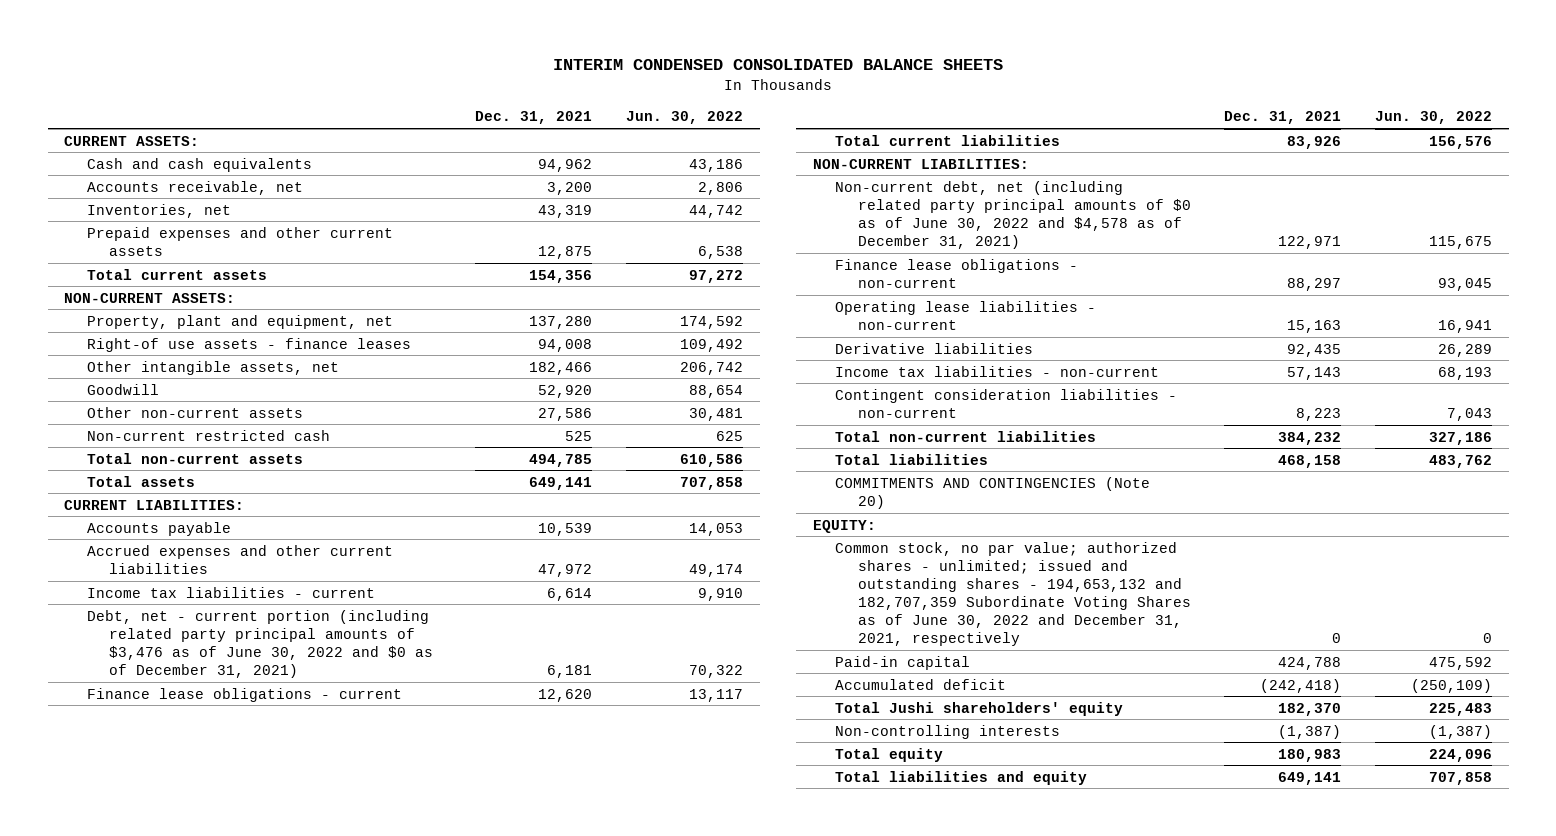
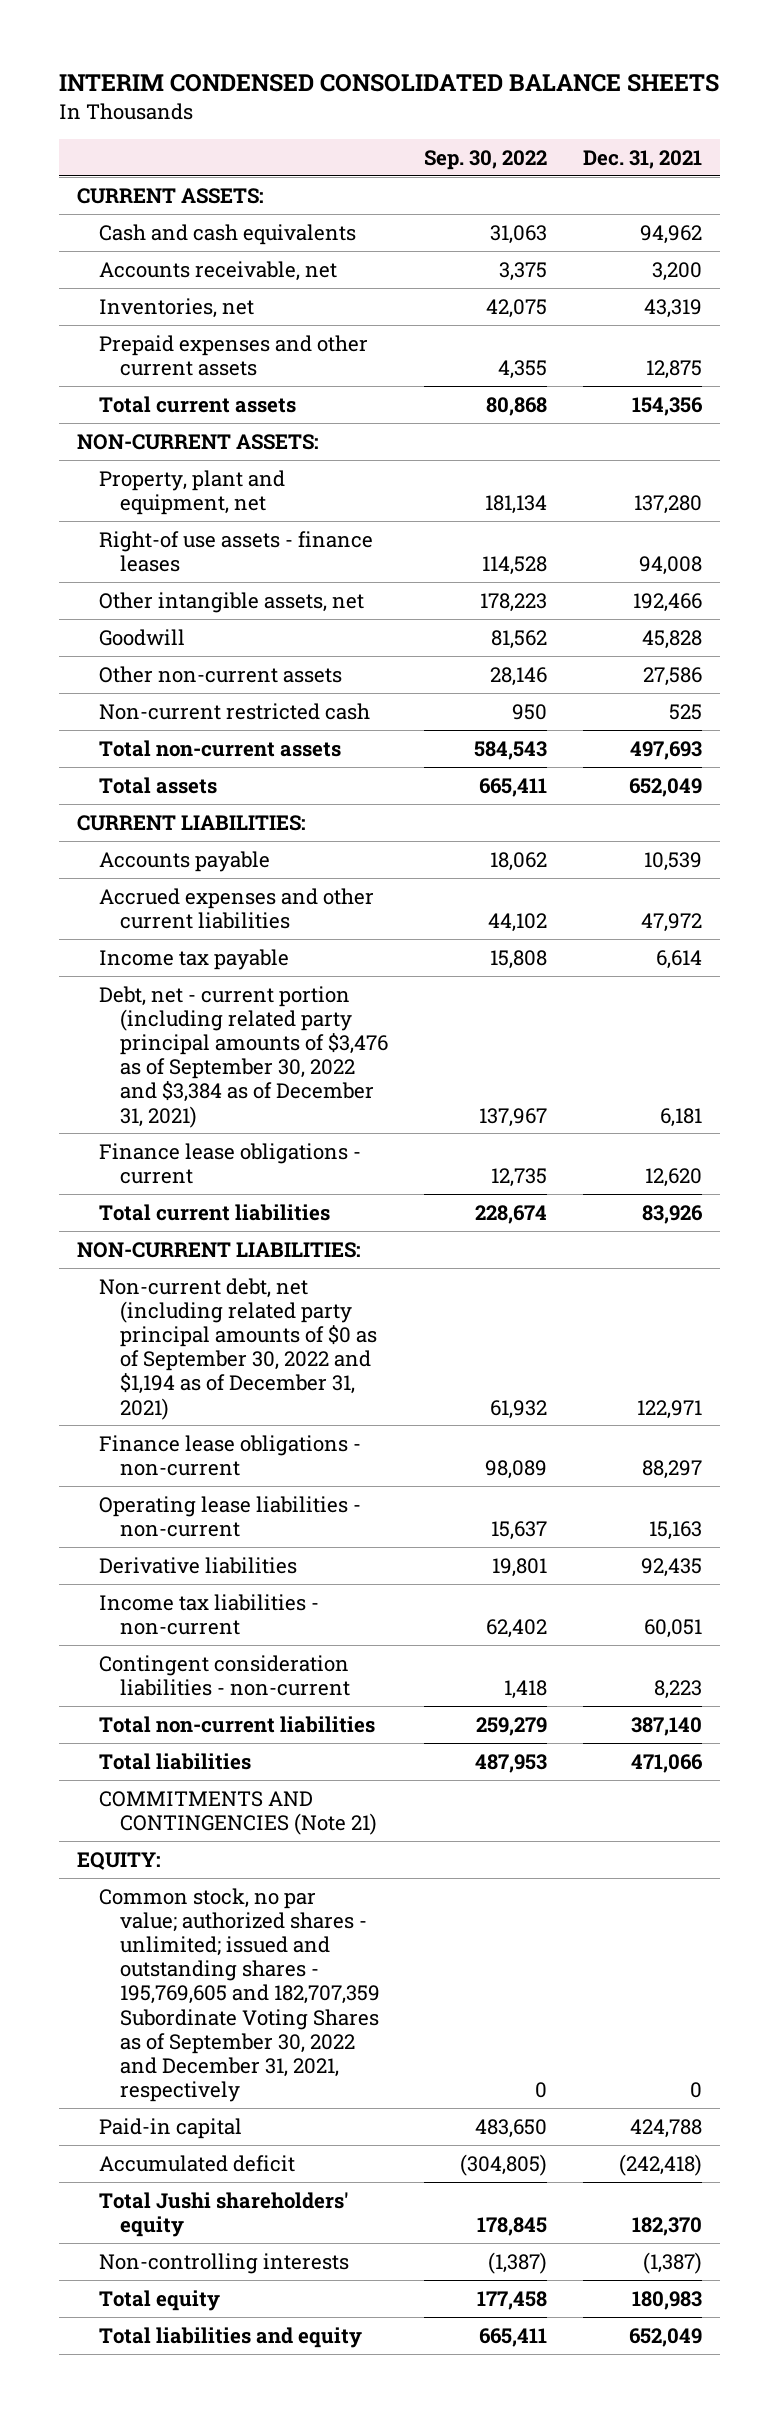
[625,111,743,125] Jun. 30, 2022 -> none
none -> [424,149,548,170] Sep. 30, 2022
[529,361,593,375] 182,466 -> [633,592,703,612] 192,466
[538,384,593,398] 52,920 -> [642,629,703,649] 45,828
[529,453,593,467] 494,785 -> [630,740,703,760] 497,693
[529,476,593,490] 649,141 -> [629,777,703,797] 652,049
[86,586,375,598] Income tax liabilities - current -> [98,948,289,970] Income tax payable
[86,609,433,679] Debt, net - current portion (including related party principal amounts of $3,476 as of June 30, 2022 and $0 as of December 31, 2021) -> [98,985,389,1128] Debt, net - current portion (including related party principal amounts of $3,476 as of September 30, 2022 and $3,384 as of December 31, 2021)
[835,180,1191,250] Non-current debt, net (including related party principal amounts of $0 as of June 30, 2022 and $4,578 as of December 31, 2021) -> [98,1277,378,1420] Non-current debt, net (including related party principal amounts of $0 as of September 30, 2022 and $1,194 as of December 31, 2021)
[1287,366,1342,380] 57,143 -> [644,1618,703,1638] 60,051
[1278,431,1342,445] 384,232 -> [631,1716,703,1736] 387,140
[1278,454,1342,468] 468,158 -> [631,1753,704,1773] 471,066
[835,476,1151,509] COMMITMENTS AND CONTINGENCIES (Note 20) -> [98,1790,378,1835] COMMITMENTS AND CONTINGENCIES (Note 21)
[835,541,1191,647] Common stock, no par value; authorized shares - unlimited; issued and outstanding shares - 194,653,132 and 182,707,359 Subordinate Voting Shares as of June 30, 2022 and December 31, 2021, respectively -> [98,1887,381,2103] Common stock, no par value; authorized shares - unlimited; issued and outstanding shares - 195,769,605 and 182,707,359 Subordinate Voting Shares as of September 30, 2022 and December 31, 2021, respectively
[1278,771,1342,785] 649,141 -> [629,2327,703,2347] 652,049

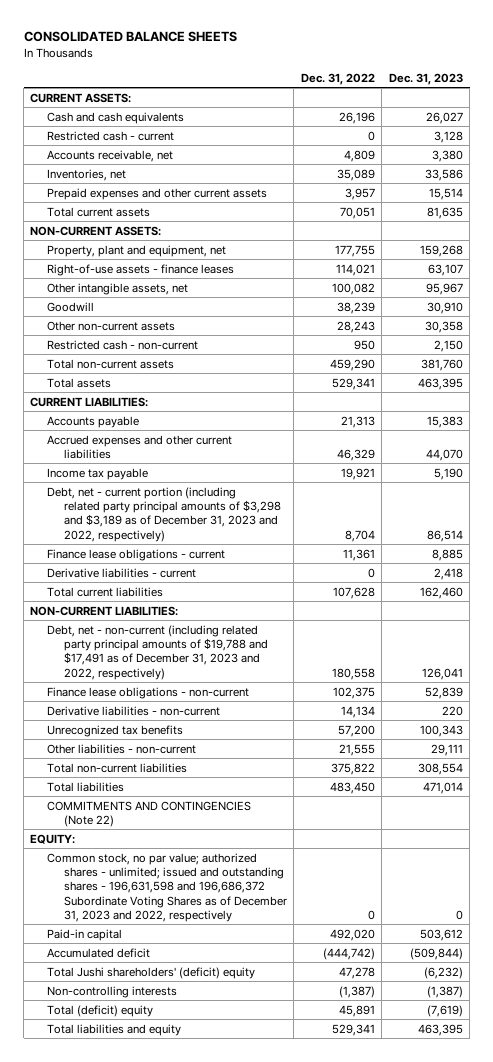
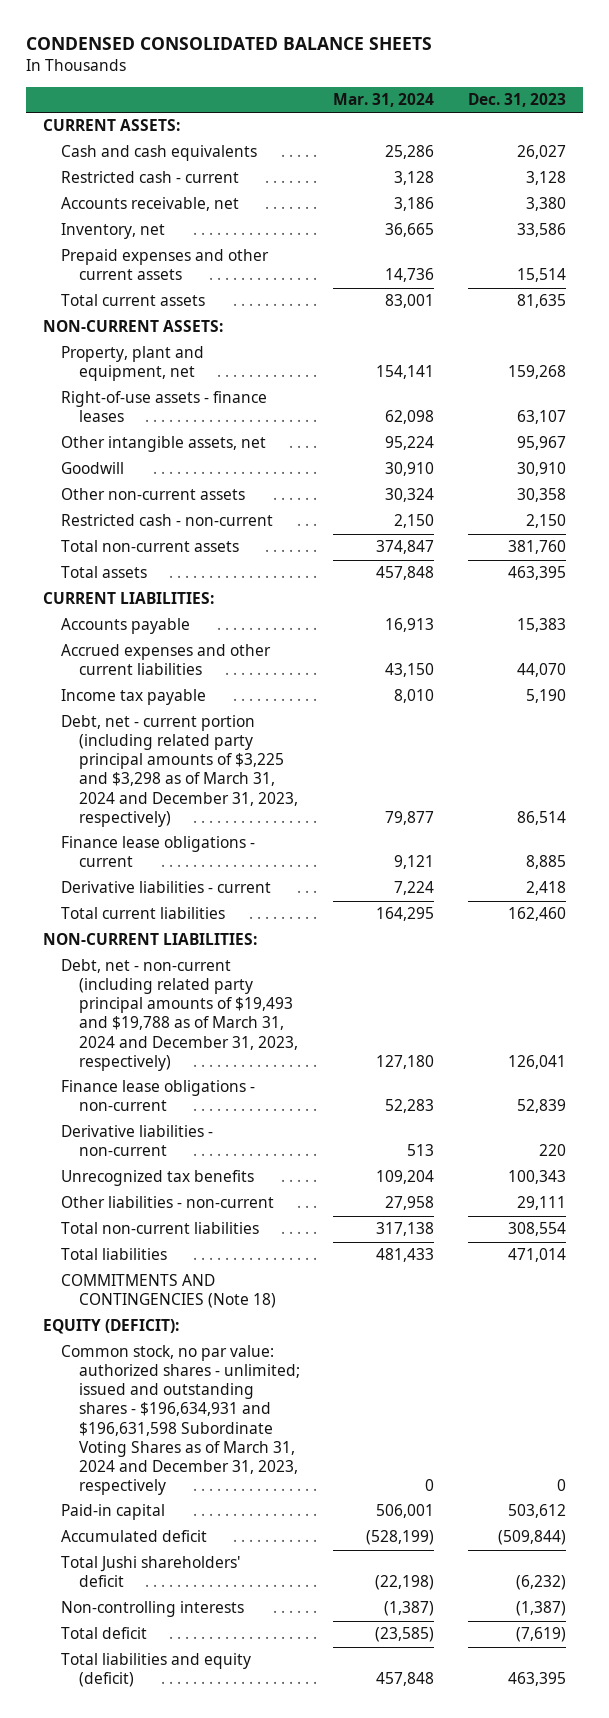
[23,31,237,43] CONSOLIDATED BALANCE SHEETS -> [26,37,433,51] CONDENSED CONSOLIDATED BALANCE SHEETS
[300,72,375,85] Dec. 31, 2022 -> none
none -> [333,93,435,108] Mar. 31, 2024
[47,168,127,181] Inventories, net -> [61,223,166,240] Inventory, net
[47,486,281,542] Debt, net - current portion (including related party principal amounts of $3,298 and $3,189 as of December 31, 2023 and 2022, respectively) -> [61,715,298,827] Debt, net - current portion (including related party principal amounts of $3,225 and $3,298 as of March 31, 2024 and December 31, 2023, respectively)
[47,624,268,680] Debt, net - non-current (including related party principal amounts of $19,788 and $17,491 as of December 31, 2023 and 2022, respectively) -> [61,959,298,1071] Debt, net - non-current (including related party principal amounts of $19,493 and $19,788 as of March 31, 2024 and December 31, 2023, respectively)
[47,800,252,827] COMMITMENTS AND CONTINGENCIES (Note 22) -> [61,1274,276,1309] COMMITMENTS AND CONTINGENCIES (Note 18)
[30,833,76,844] EQUITY: -> [43,1319,180,1335] EQUITY (DEFICIT):
[47,852,287,922] Common stock, no par value; authorized shares - unlimited; issued and outstanding shares - 196,631,598 and 196,686,372 Subordinate Voting Shares as of December 31, 2023 and 2022, respectively -> [61,1345,300,1495] Common stock, no par value: authorized shares - unlimited; issued and outstanding shares - $196,634,931 and $196,631,598 Subordinate Voting Shares as of March 31, 2024 and December 31, 2023, respectively
[47,966,256,979] Total Jushi shareholders' (deficit) equity -> [61,1556,241,1588] Total Jushi shareholders' deficit
[47,1004,154,1017] Total (deficit) equity -> [61,1627,148,1640] Total deficit
[47,1023,182,1036] Total liabilities and equity -> [61,1653,252,1688] Total liabilities and equity (deficit)

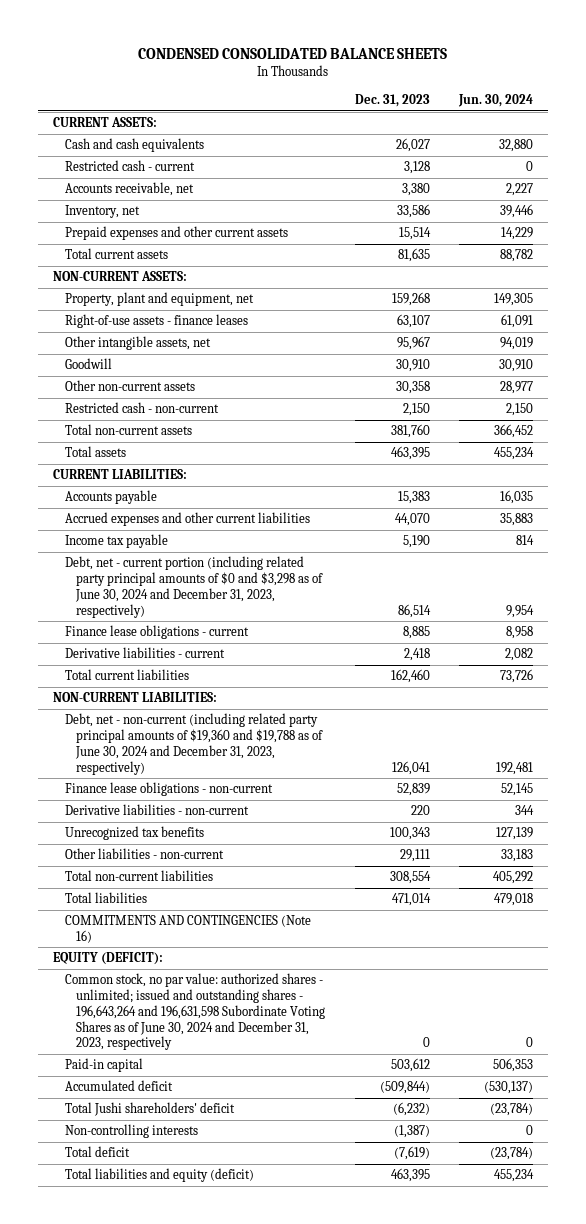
[333,93,435,108] Mar. 31, 2024 -> none
none -> [458,94,534,108] Jun. 30, 2024
[61,715,298,827] Debt, net - current portion (including related party principal amounts of $3,225 and $3,298 as of March 31, 2024 and December 31, 2023, respectively) -> [64,556,324,618] Debt, net - current portion (including related party principal amounts of $0 and $3,298 as of June 30, 2024 and December 31, 2023, respectively)
[61,959,298,1071] Debt, net - non-current (including related party principal amounts of $19,493 and $19,788 as of March 31, 2024 and December 31, 2023, respectively) -> [64,713,324,775] Debt, net - non-current (including related party principal amounts of $19,360 and $19,788 as of June 30, 2024 and December 31, 2023, respectively)
[61,1274,276,1309] COMMITMENTS AND CONTINGENCIES (Note 18) -> [64,915,311,943] COMMITMENTS AND CONTINGENCIES (Note 16)
[61,1345,300,1495] Common stock, no par value: authorized shares - unlimited; issued and outstanding shares - $196,634,931 and $196,631,598 Subordinate Voting Shares as of March 31, 2024 and December 31, 2023, respectively -> [64,973,326,1051] Common stock, no par value: authorized shares - unlimited; issued and outstanding shares - 196,643,264 and 196,631,598 Subordinate Voting Shares as of June 30, 2024 and December 31, 2023, respectively

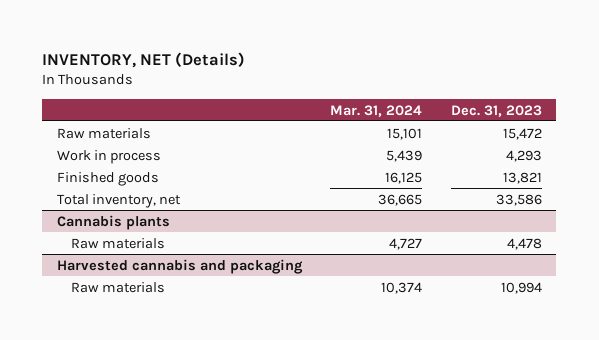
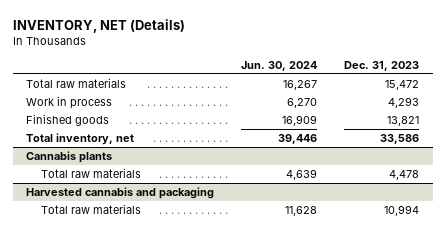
[330,104,423,117] Mar. 31, 2024 -> none
none -> [241,61,318,72] Jun. 30, 2024
[56,127,151,139] Raw materials -> [26,77,127,88] Total raw materials
[71,237,166,249] Raw materials -> [40,167,141,178] Total raw materials
[71,281,166,293] Raw materials -> [40,203,141,214] Total raw materials

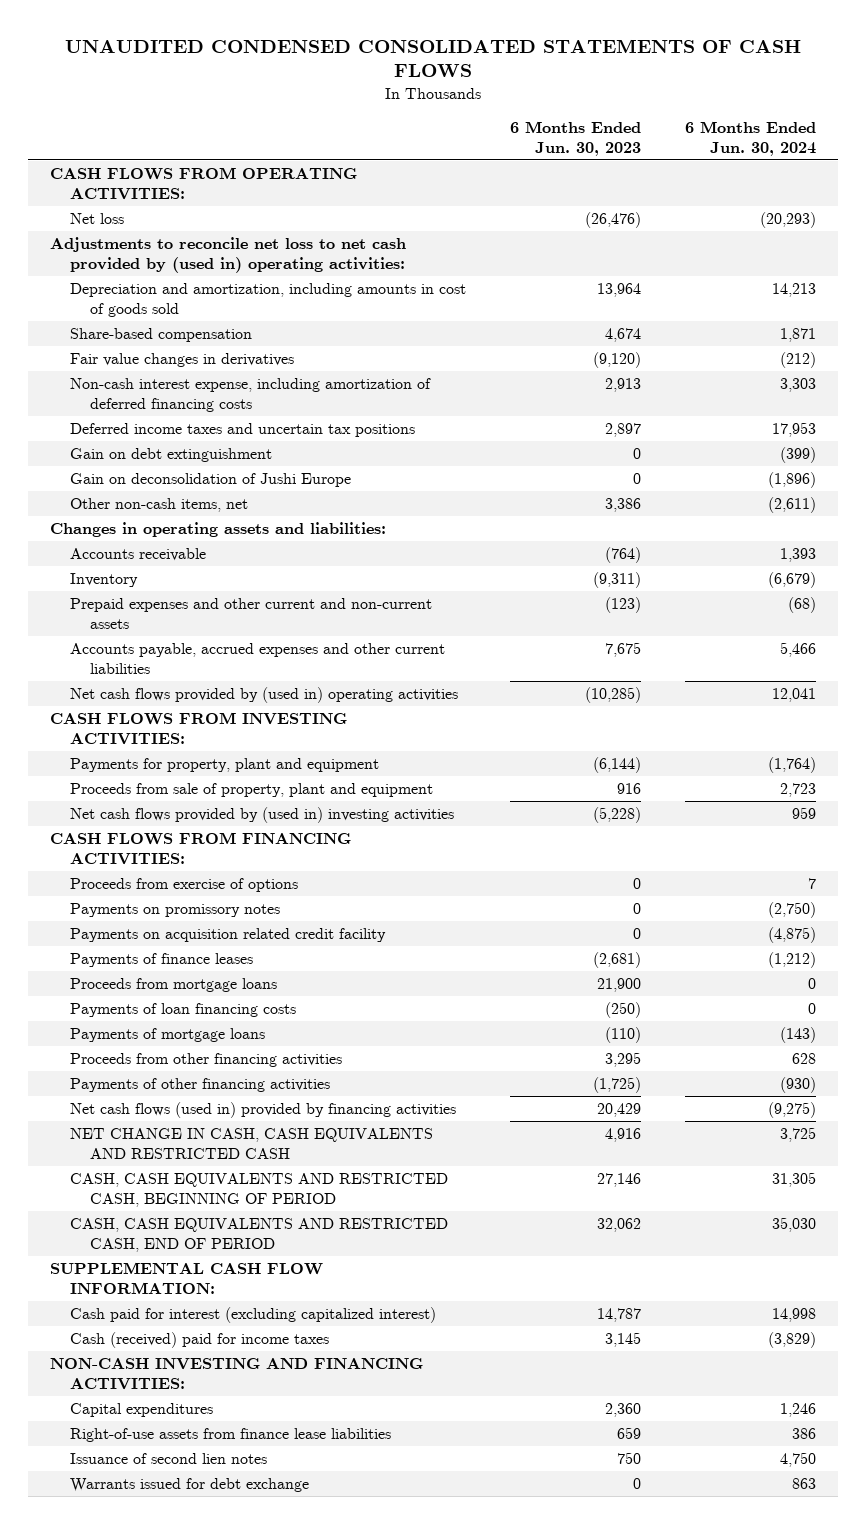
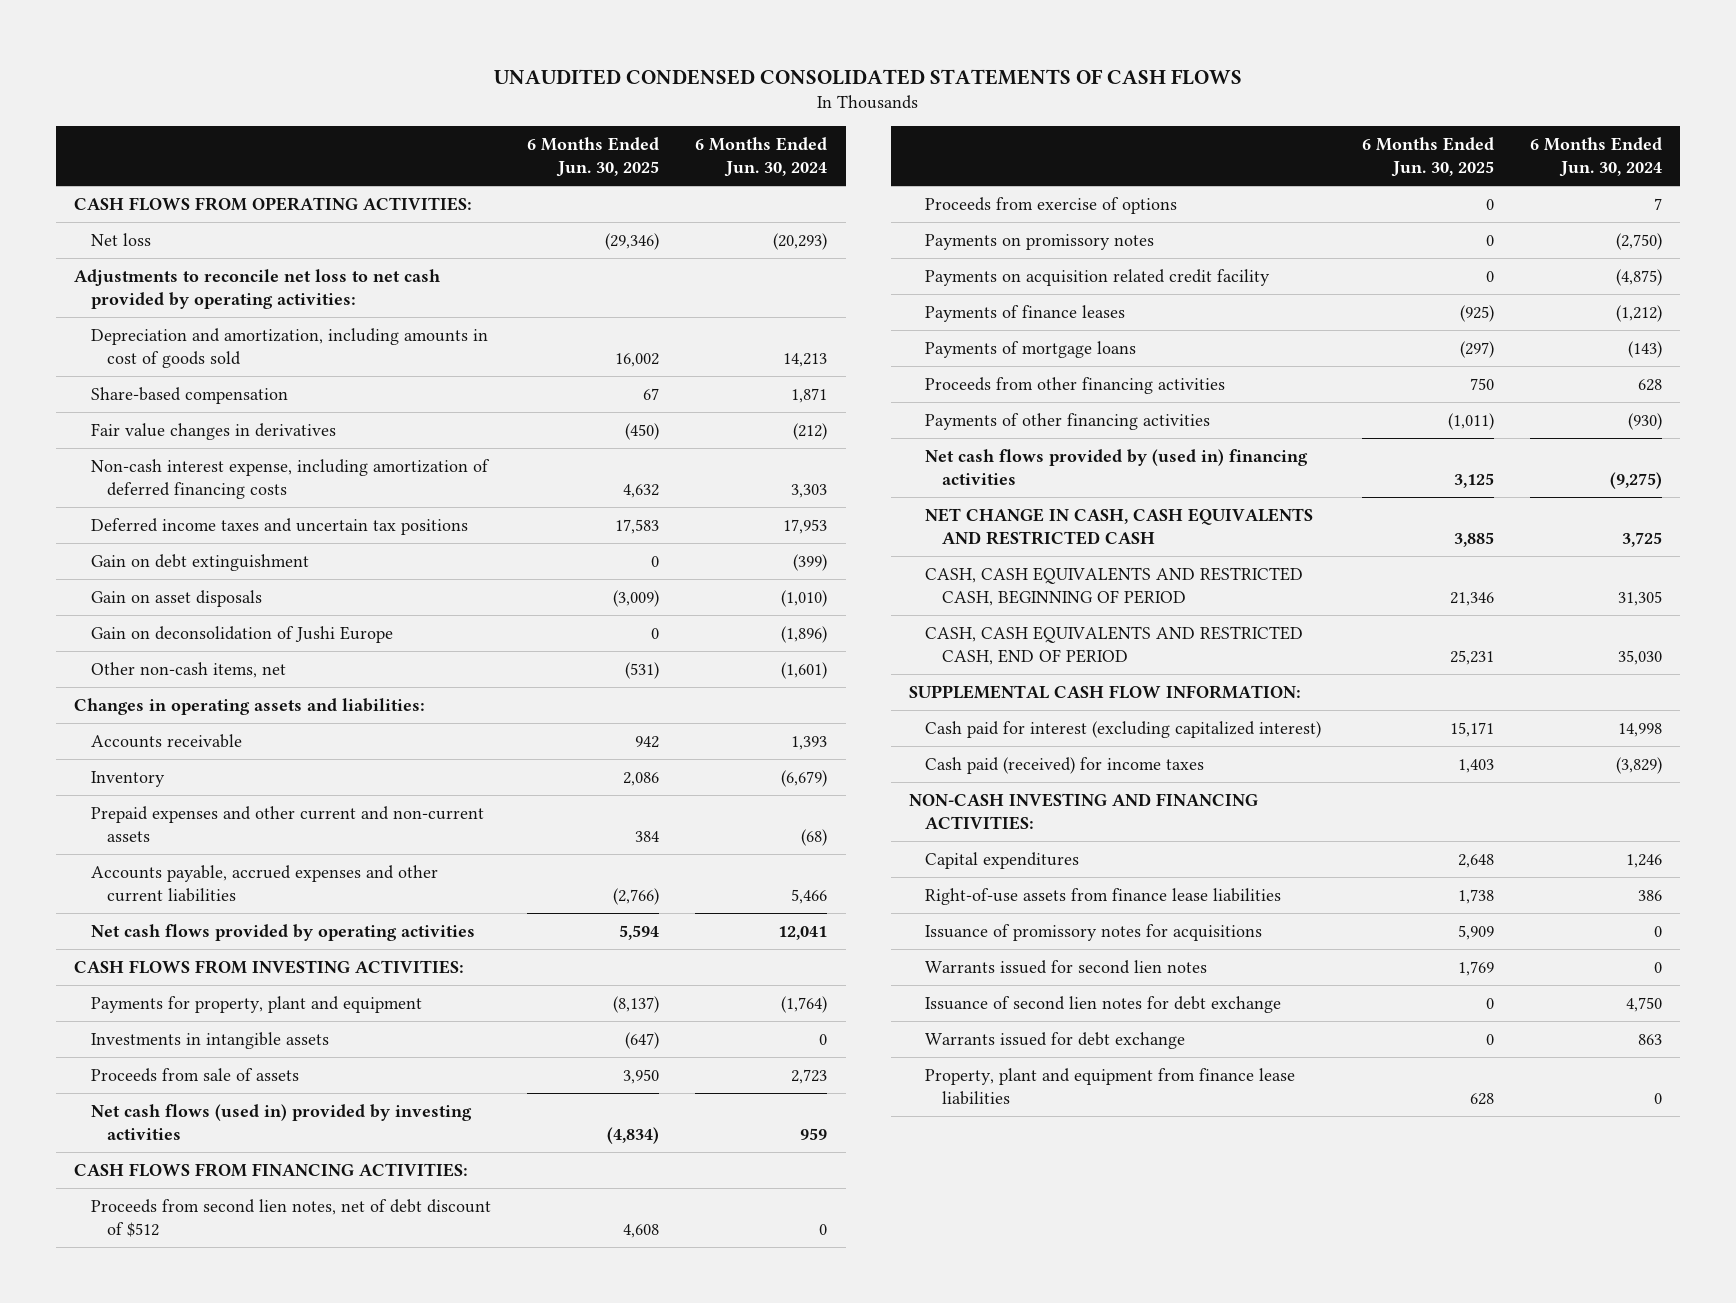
[510,120,642,156] 6 Months Ended Jun. 30, 2023 -> none
none -> [527,137,660,178] 6 Months Ended Jun. 30, 2025
[49,237,406,274] Adjustments to reconcile net loss to net cash provided by (used in) operating activities: -> [74,268,441,309] Adjustments to reconcile net loss to net cash provided by operating activities:
none -> [90,589,262,607] Gain on asset disposals
[767,497,816,514] (2,611) -> [781,661,828,679] (1,601)
[70,687,459,704] Net cash flows provided by (used in) operating activities -> [90,923,475,941] Net cash flows provided by operating activities
none -> [90,1031,329,1049] Investments in intangible assets
[70,783,434,798] Proceeds from sale of property, plant and equipment -> [90,1067,299,1082] Proceeds from sale of assets
[70,807,455,824] Net cash flows provided by (used in) investing activities -> [90,1103,472,1140] Net cash flows (used in) provided by investing activities
none -> [90,1198,491,1237] Proceeds from second lien notes, net of debt discount of $512
[70,978,278,993] Proceeds from mortgage loans -> none
[70,1003,297,1018] Payments of loan financing costs -> none
[70,1102,457,1119] Net cash flows (used in) provided by financing activities -> [925,448,1309,485] Net cash flows provided by (used in) financing activities
[70,1332,330,1349] Cash (received) paid for income taxes -> [925,756,1205,774] Cash paid (received) for income taxes
none -> [925,923,1263,941] Issuance of promissory notes for acquisitions
none -> [925,959,1208,974] Warrants issued for second lien notes
[70,1453,268,1465] Issuance of second lien notes -> [925,995,1282,1013] Issuance of second lien notes for debt exchange
none -> [925,1067,1296,1105] Property, plant and equipment from finance lease liabilities

